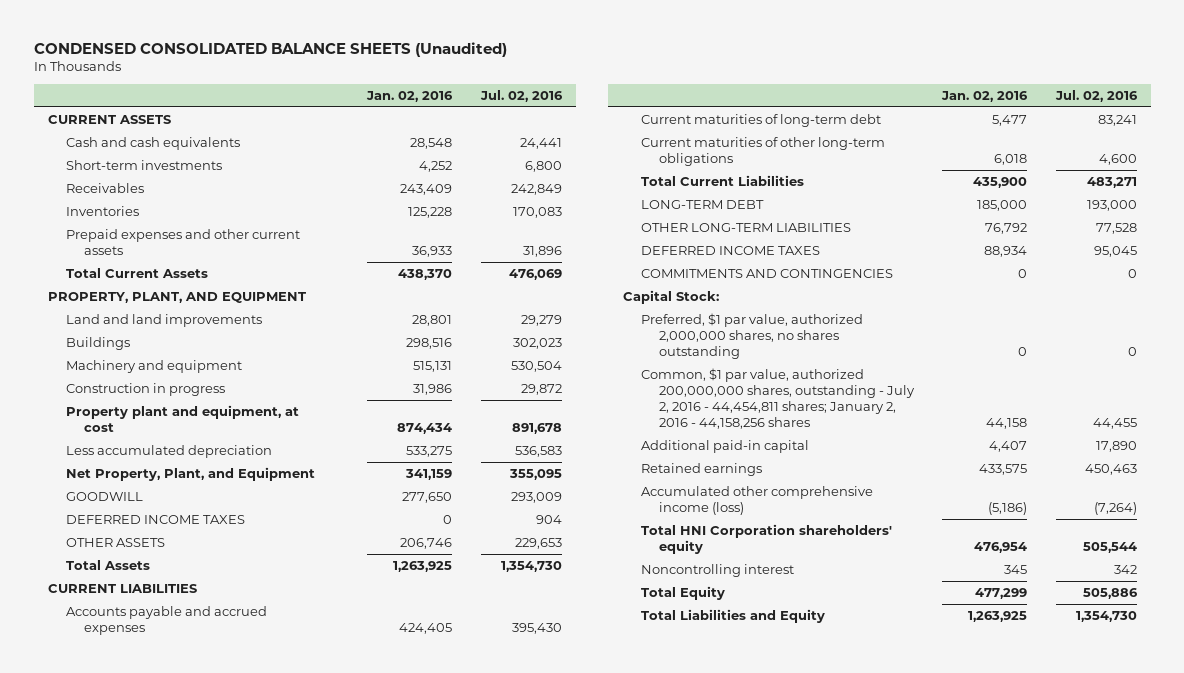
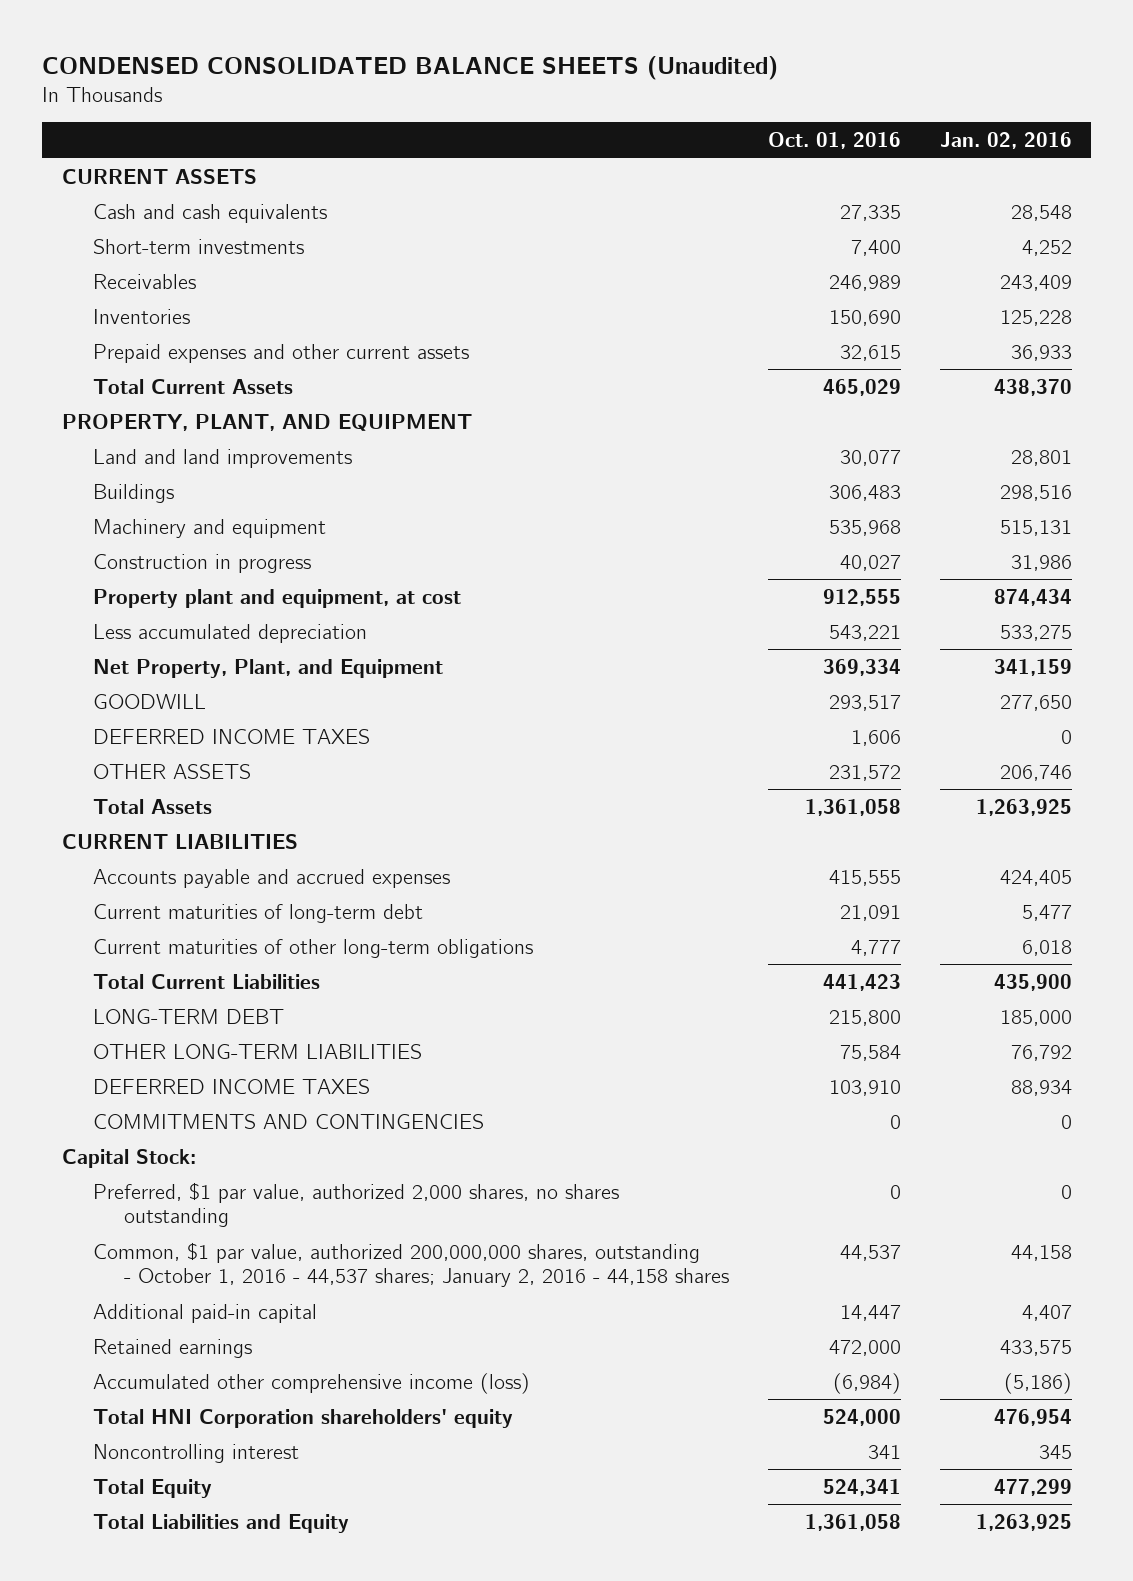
[479,89,563,102] Jul. 02, 2016 -> none
none -> [767,132,901,150] Oct. 01, 2016
[640,312,863,359] Preferred, $1 par value, authorized 2,000,000 shares, no shares outstanding -> [93,1181,620,1228] Preferred, $1 par value, authorized 2,000 shares, no shares outstanding
[640,367,915,430] Common, $1 par value, authorized 200,000,000 shares, outstanding - July 2, 2016 - 44,454,811 shares; January 2, 2016 - 44,158,256 shares -> [93,1241,730,1288] Common, $1 par value, authorized 200,000,000 shares, outstanding - October 1, 2016 - 44,537 shares; January 2, 2016 - 44,158 shares

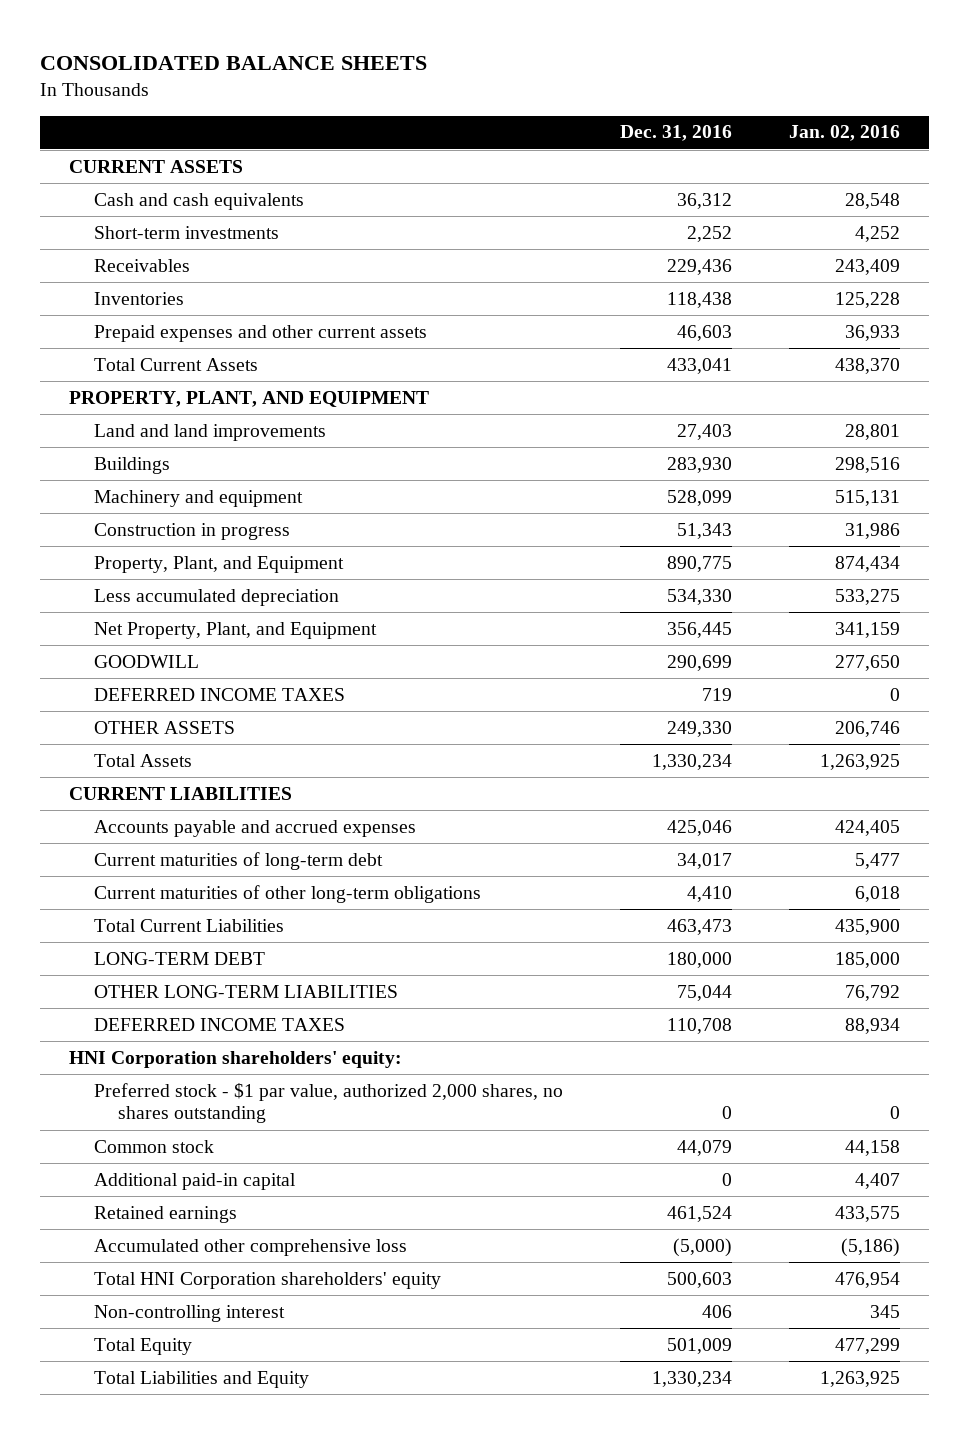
[42,56,779,81] CONDENSED CONSOLIDATED BALANCE SHEETS (Unaudited) -> [40,56,428,71] CONSOLIDATED BALANCE SHEETS
[767,132,901,150] Oct. 01, 2016 -> none
none -> [619,125,732,142] Dec. 31, 2016
[93,588,462,608] Property plant and equipment, at cost -> [93,555,344,573] Property, Plant, and Equipment
[93,1113,485,1129] COMMITMENTS AND CONTINGENCIES -> none
[61,1148,196,1168] Capital Stock: -> none
none -> [68,1050,402,1068] HNI Corporation shareholders' equity:
[93,1181,620,1228] Preferred, $1 par value, authorized 2,000 shares, no shares outstanding -> [93,1082,563,1124] Preferred stock - $1 par value, authorized 2,000 shares, no shares outstanding
[93,1241,730,1288] Common, $1 par value, authorized 200,000,000 shares, outstanding - October 1, 2016 - 44,537 shares; January 2, 2016 - 44,158 shares -> [93,1139,214,1153] Common stock
[93,1372,531,1394] Accumulated other comprehensive income (loss) -> [93,1238,407,1256] Accumulated other comprehensive loss
[93,1443,300,1463] Noncontrolling interest -> [93,1304,285,1322] Non-controlling interest

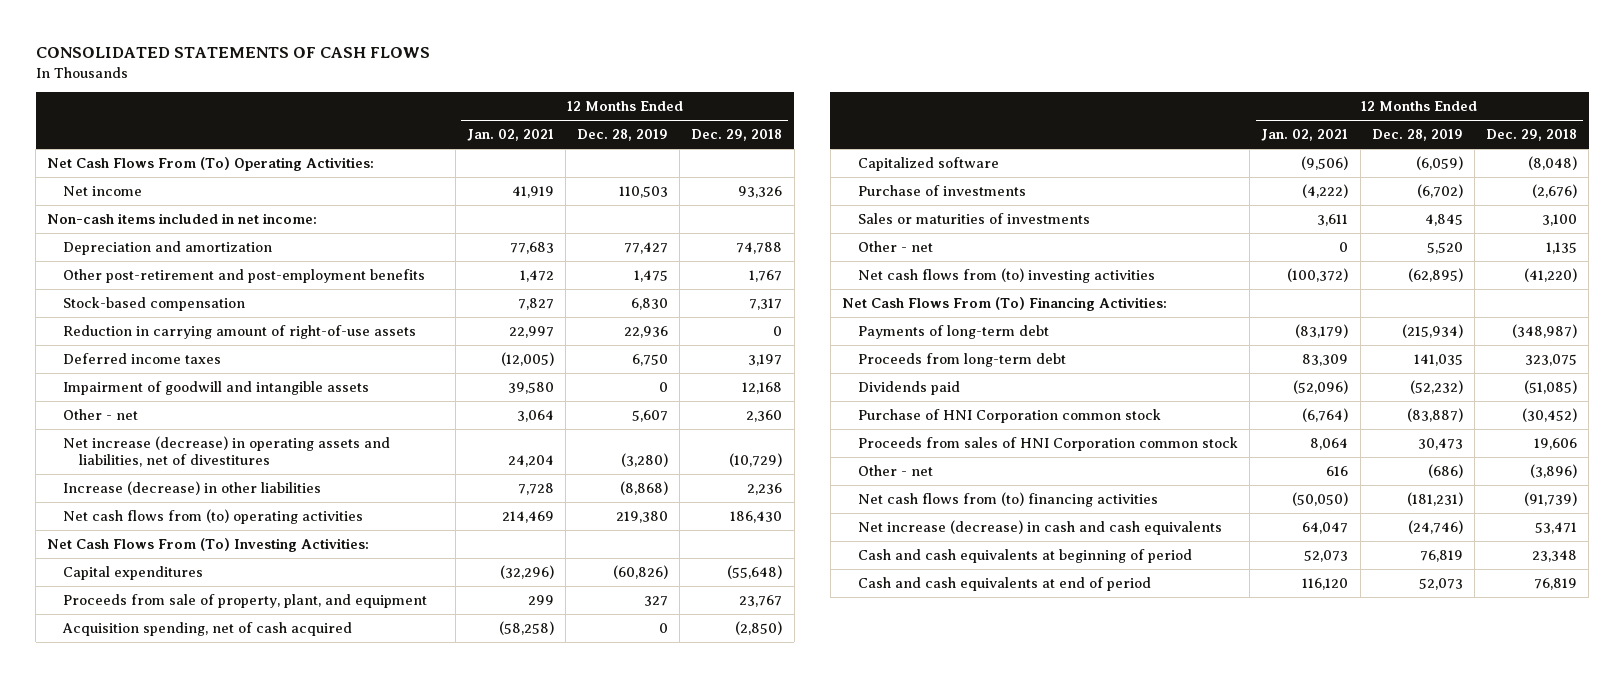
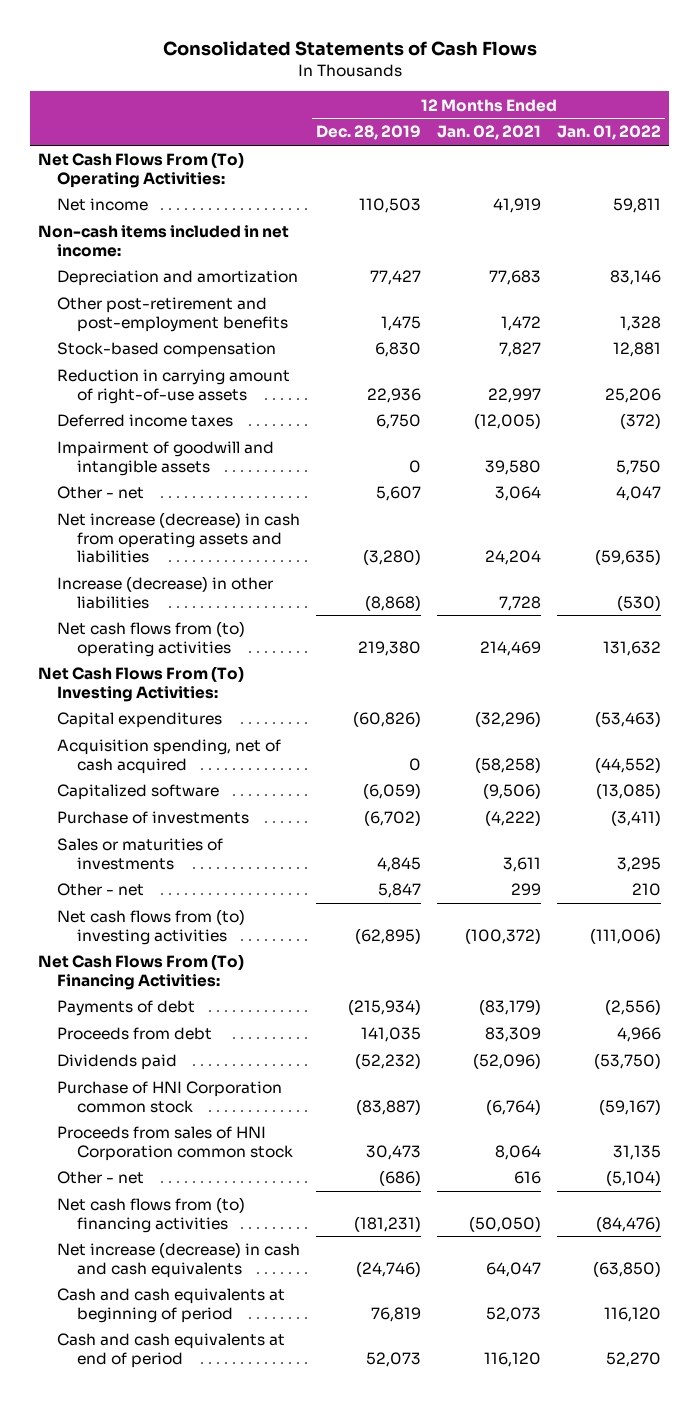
[35,47,430,59] CONSOLIDATED STATEMENTS OF CASH FLOWS -> [162,40,537,56] Consolidated Statements of Cash Flows
[691,129,783,142] Dec. 29, 2018 -> none
none -> [557,125,662,141] Jan. 01, 2022
[63,435,391,467] Net increase (decrease) in operating assets and liabilities, net of divestitures -> [57,512,301,564] Net increase (decrease) in cash from operating assets and liabilities
[63,593,428,608] Proceeds from sale of property, plant, and equipment -> none
[1339,241,1349,252] 0 -> [511,883,542,897] 299
[1426,241,1463,254] 5,520 -> [378,883,422,899] 5,847
[858,324,1050,339] Payments of long-term debt -> [57,1000,196,1017] Payments of debt
[858,352,1067,367] Proceeds from long-term debt -> [57,1027,213,1041] Proceeds from debt

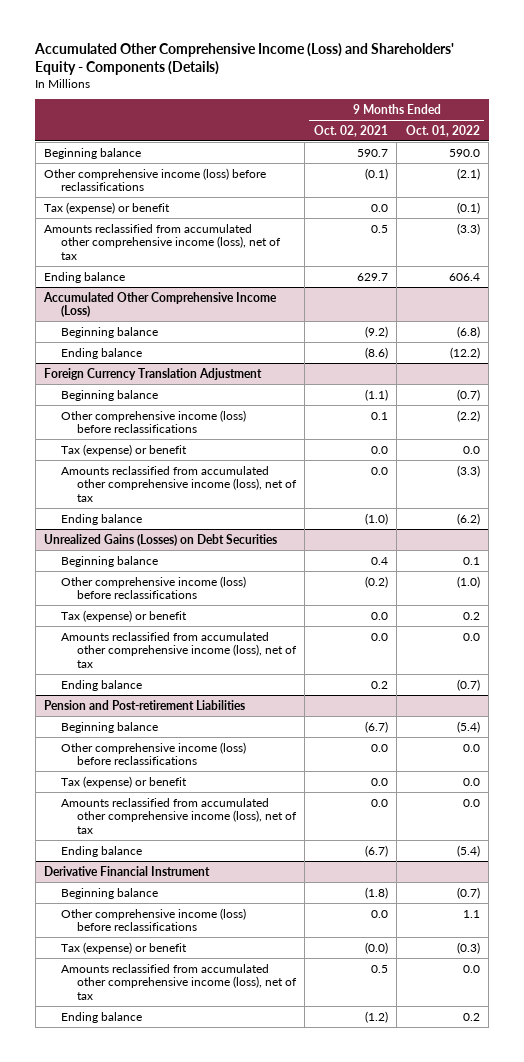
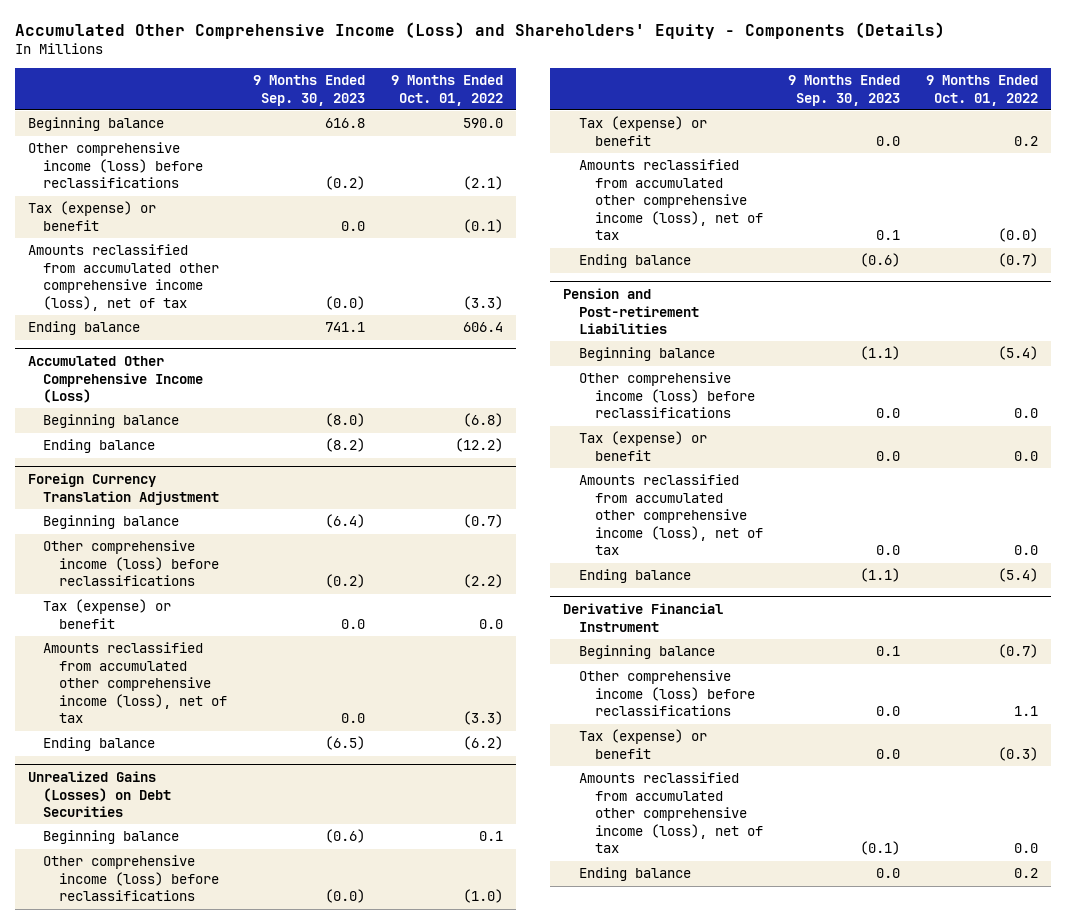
[313,124,388,137] Oct. 02, 2021 -> none
none -> [253,75,366,106] 9 Months Ended Sep. 30, 2023
[462,632,480,641] 0.0 -> [998,228,1039,243] (0.0)

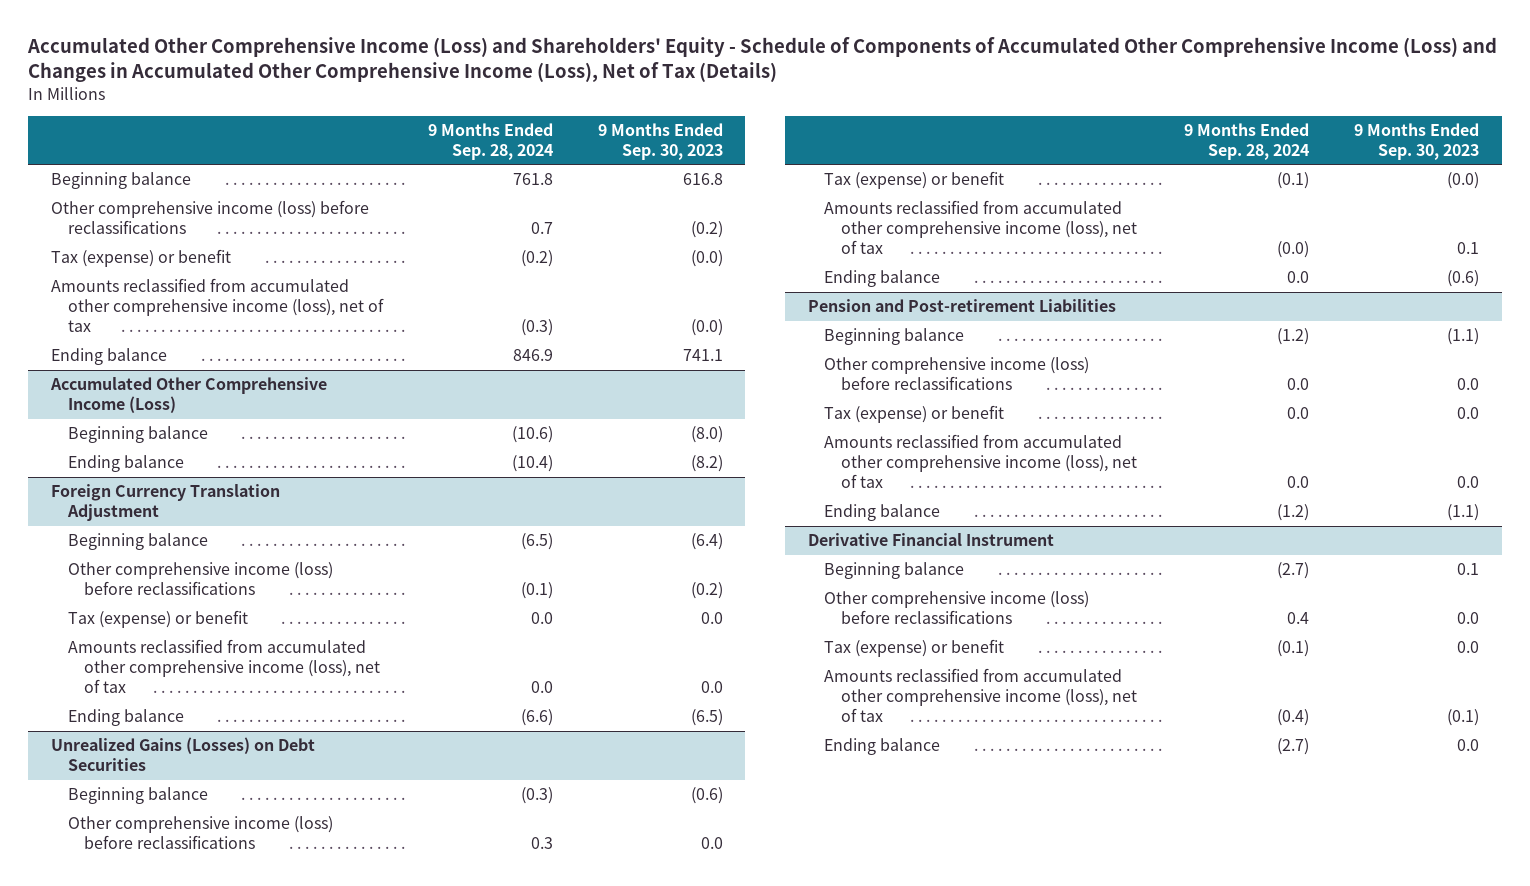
[14,21,945,39] Accumulated Other Comprehensive Income (Loss) and Shareholders' Equity - Components (Details) -> [27,37,1498,82] Accumulated Other Comprehensive Income (Loss) and Shareholders' Equity - Schedule of Components of Accumulated Other Comprehensive Income (Loss) and Changes in Accumulated Other Comprehensive Income (Loss), Net of Tax (Details)
[391,75,504,106] 9 Months Ended Oct. 01, 2022 -> none
none -> [427,122,553,160] 9 Months Ended Sep. 28, 2024
[341,220,366,231] 0.0 -> [690,250,723,268] (0.0)
[325,889,366,904] (0.0) -> [700,837,723,850] 0.0
[876,135,901,146] 0.0 -> [1447,172,1480,190] (0.0)

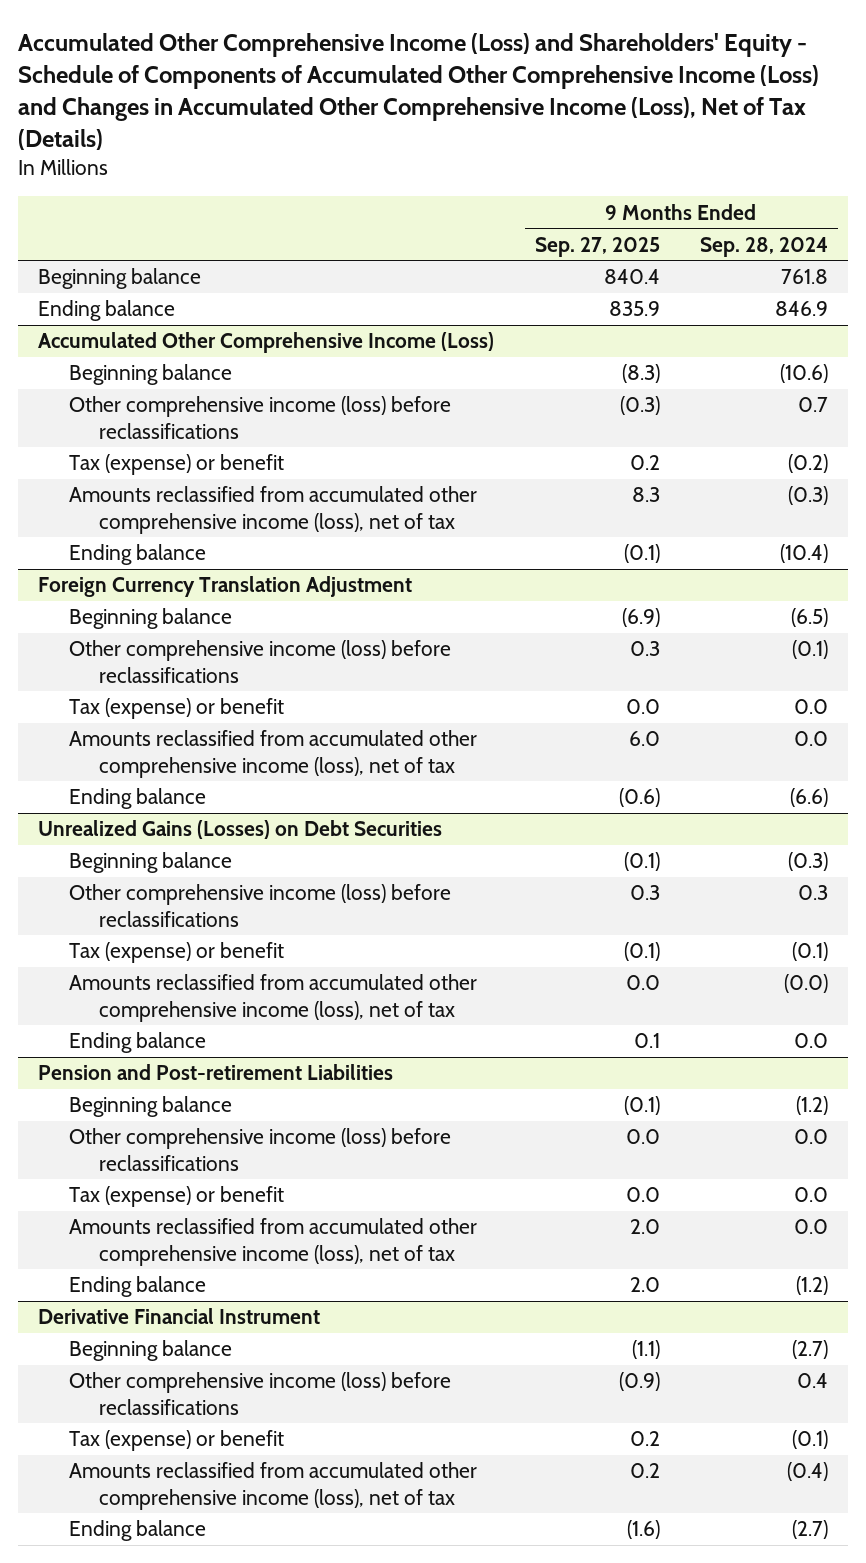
[597,122,723,160] 9 Months Ended Sep. 30, 2023 -> none
none -> [534,236,660,257] Sep. 27, 2025
[50,200,369,235] Other comprehensive income (loss) before reclassifications -> none
[50,249,231,268] Tax (expense) or benefit -> none
[50,278,384,333] Amounts reclassified from accumulated other comprehensive income (loss), net of tax -> none
none -> [68,396,451,439] Other comprehensive income (loss) before reclassifications
none -> [68,454,284,476] Tax (expense) or benefit
none -> [68,486,477,534] Amounts reclassified from accumulated other comprehensive income (loss), net of tax

